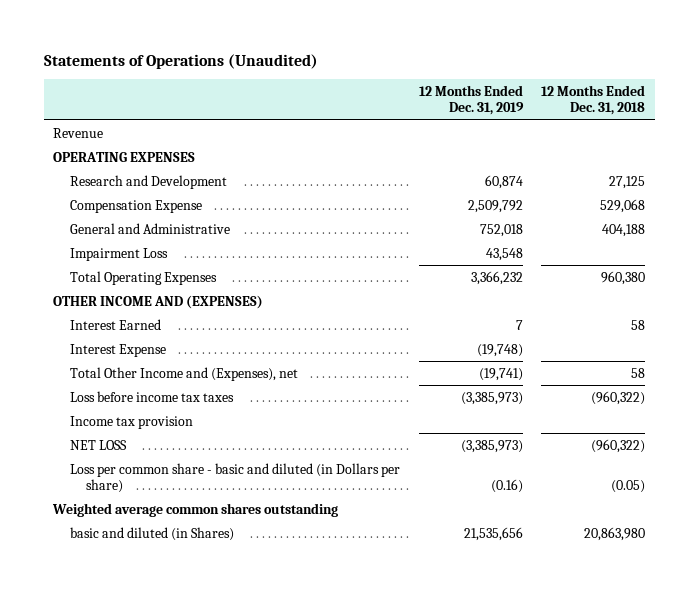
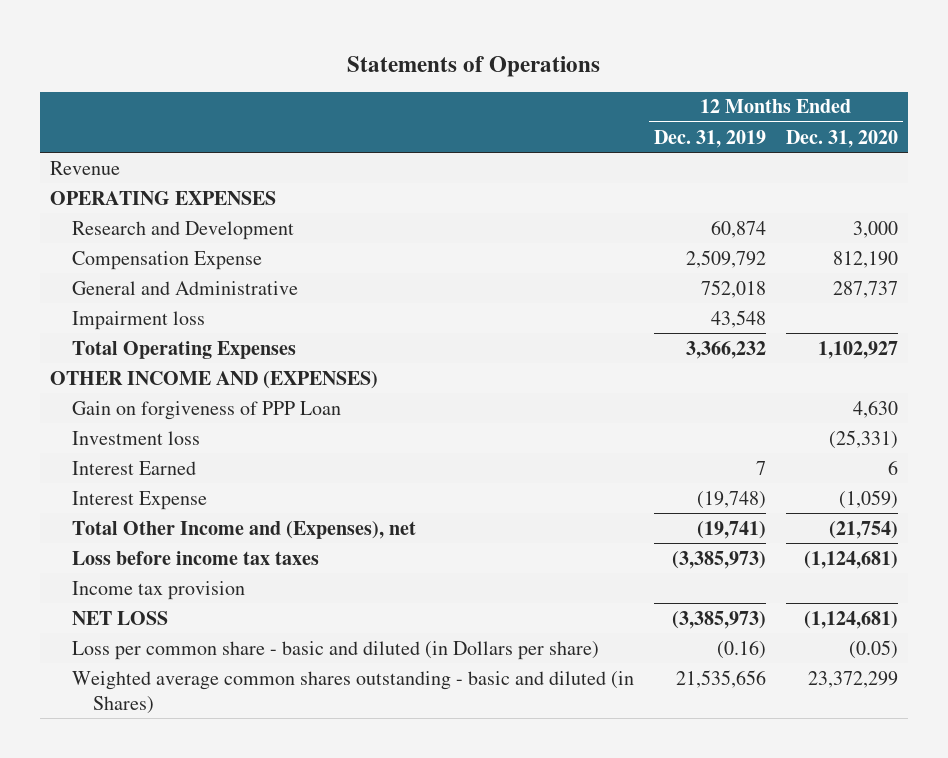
[44,53,319,69] Statements of Operations (Unaudited) -> [347,55,601,77] Statements of Operations
[541,85,646,116] 12 Months Ended Dec. 31, 2018 -> none
none -> [786,129,899,148] Dec. 31, 2020
[69,247,168,261] Impairment Loss -> [71,310,205,330] Impairment loss
none -> [71,400,341,420] Gain on forgiveness of PPP Loan
none -> [71,430,200,445] Investment loss
[52,502,339,517] Weighted average common shares outstanding -> none
[69,526,234,541] basic and diluted (in Shares) -> [71,670,634,714] Weighted average common shares outstanding - basic and diluted (in Shares)

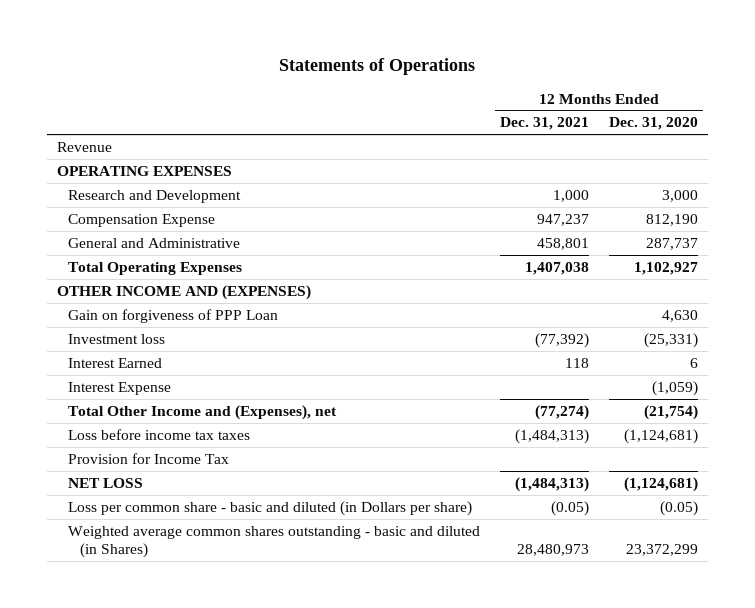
[653,129,766,148] Dec. 31, 2019 -> none
none -> [499,117,589,131] Dec. 31, 2021
[71,310,205,330] Impairment loss -> none
[71,580,245,600] Income tax provision -> [68,452,230,464] Provision for Income Tax

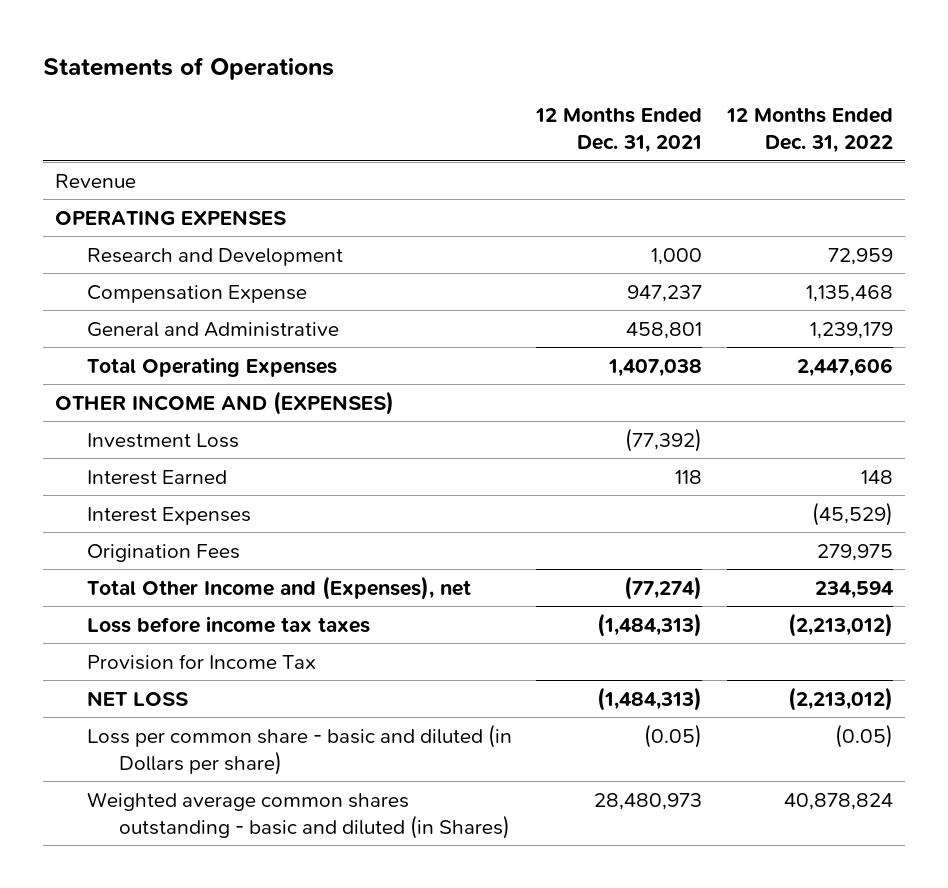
[608,117,698,131] Dec. 31, 2020 -> none
none -> [726,107,894,154] 12 Months Ended Dec. 31, 2022
[68,308,279,323] Gain on forgiveness of PPP Loan -> none
[68,333,166,344] Investment loss -> [86,432,239,448] Investment Loss
[68,381,172,395] Interest Expense -> [86,506,251,525] Interest Expenses
none -> [86,543,240,562] Origination Fees

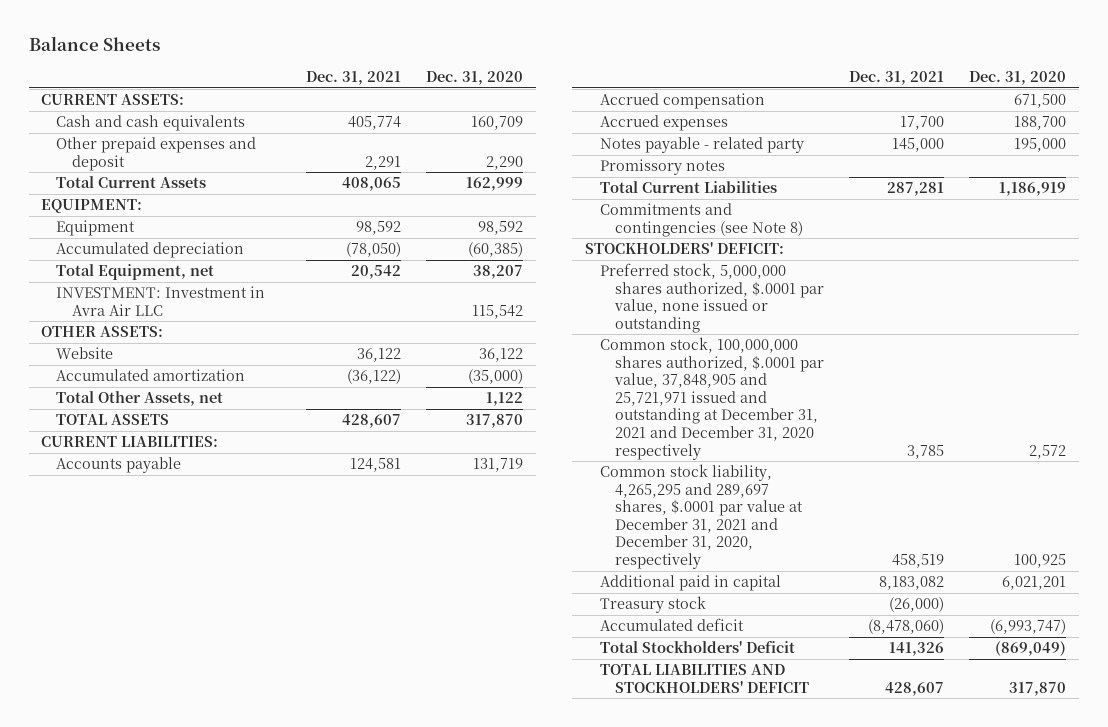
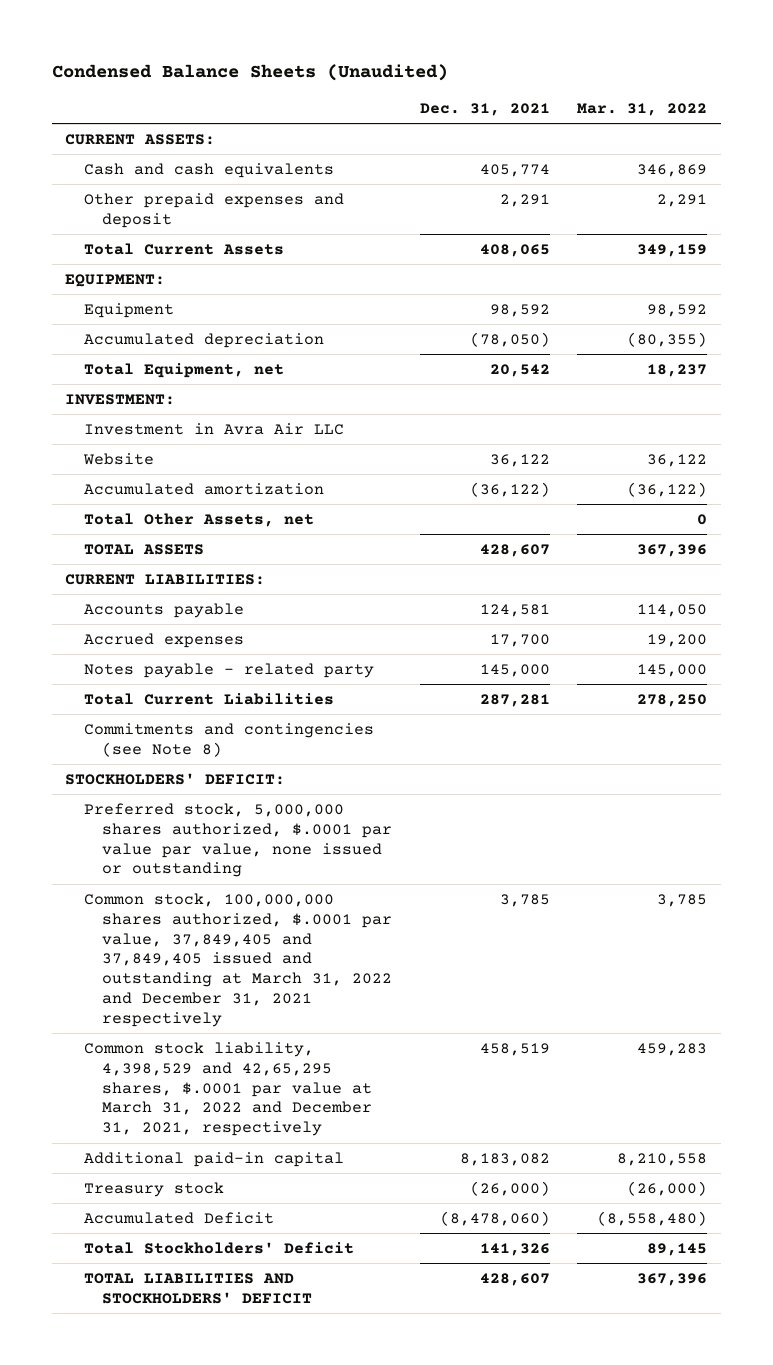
[28,36,160,52] Balance Sheets -> [51,63,448,81] Condensed Balance Sheets (Unaudited)
[425,71,523,86] Dec. 31, 2020 -> none
none -> [577,103,708,117] Mar. 31, 2022
[41,326,164,338] OTHER ASSETS: -> none
none -> [65,393,176,405] INVESTMENT:
[56,286,266,316] INVESTMENT: Investment in Avra Air LLC -> [83,422,344,435] Investment in Avra Air LLC
[599,93,765,110] Accrued compensation -> none
[599,159,725,176] Promissory notes -> none
[599,263,824,333] Preferred stock, 5,000,000 shares authorized, $.0001 par value, none issued or outstanding -> [83,802,392,878] Preferred stock, 5,000,000 shares authorized, $.0001 par value par value, none issued or outstanding
[599,337,824,460] Common stock, 100,000,000 shares authorized, $.0001 par value, 37,848,905 and 25,721,971 issued and outstanding at December 31, 2021 and December 31, 2020 respectively -> [83,892,392,1028] Common stock, 100,000,000 shares authorized, $.0001 par value, 37,849,405 and 37,849,405 issued and outstanding at March 31, 2022 and December 31, 2021 respectively
[599,464,803,570] Common stock liability, 4,265,295 and 289,697 shares, $.0001 par value at December 31, 2021 and December 31, 2020, respectively -> [83,1041,372,1137] Common stock liability, 4,398,529 and 42,65,295 shares, $.0001 par value at March 31, 2022 and December 31, 2021, respectively
[599,575,781,592] Additional paid in capital -> [83,1151,344,1167] Additional paid-in capital
[599,618,744,632] Accumulated deficit -> [83,1211,274,1224] Accumulated Deficit

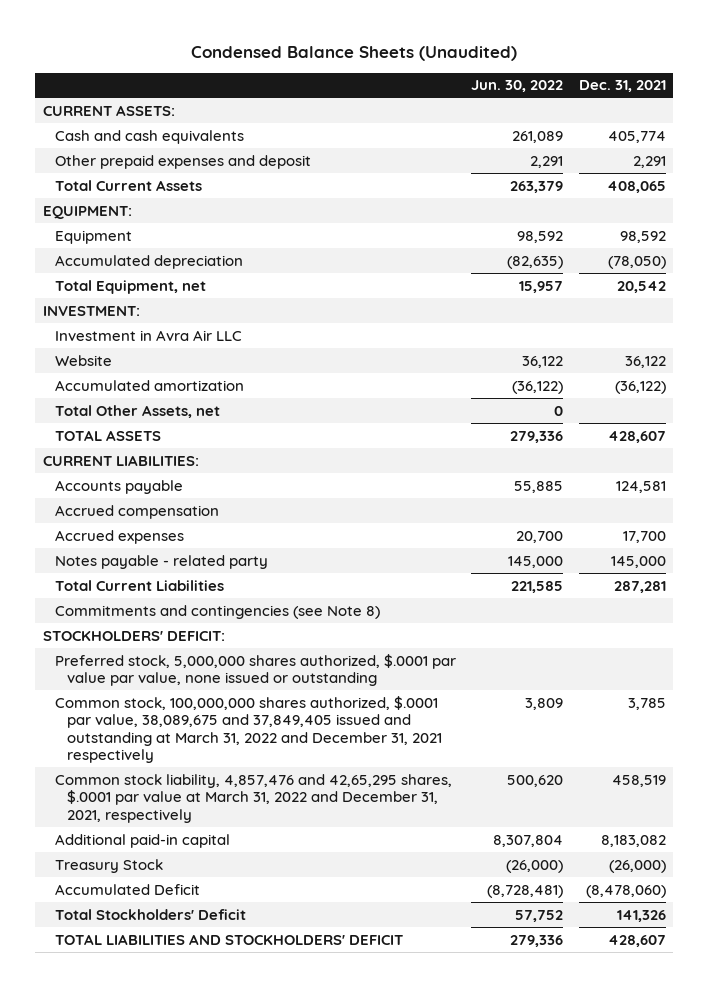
[577,103,708,117] Mar. 31, 2022 -> none
none -> [471,80,564,93] Jun. 30, 2022
none -> [54,504,219,519] Accrued compensation
[83,892,392,1028] Common stock, 100,000,000 shares authorized, $.0001 par value, 37,849,405 and 37,849,405 issued and outstanding at March 31, 2022 and December 31, 2021 respectively -> [54,695,443,764] Common stock, 100,000,000 shares authorized, $.0001 par value, 38,089,675 and 37,849,405 issued and outstanding at March 31, 2022 and December 31, 2021 respectively
[83,1041,372,1137] Common stock liability, 4,398,529 and 42,65,295 shares, $.0001 par value at March 31, 2022 and December 31, 2021, respectively -> [54,773,452,823] Common stock liability, 4,857,476 and 42,65,295 shares, $.0001 par value at March 31, 2022 and December 31, 2021, respectively
[83,1181,224,1197] Treasury stock -> [54,858,163,873] Treasury Stock

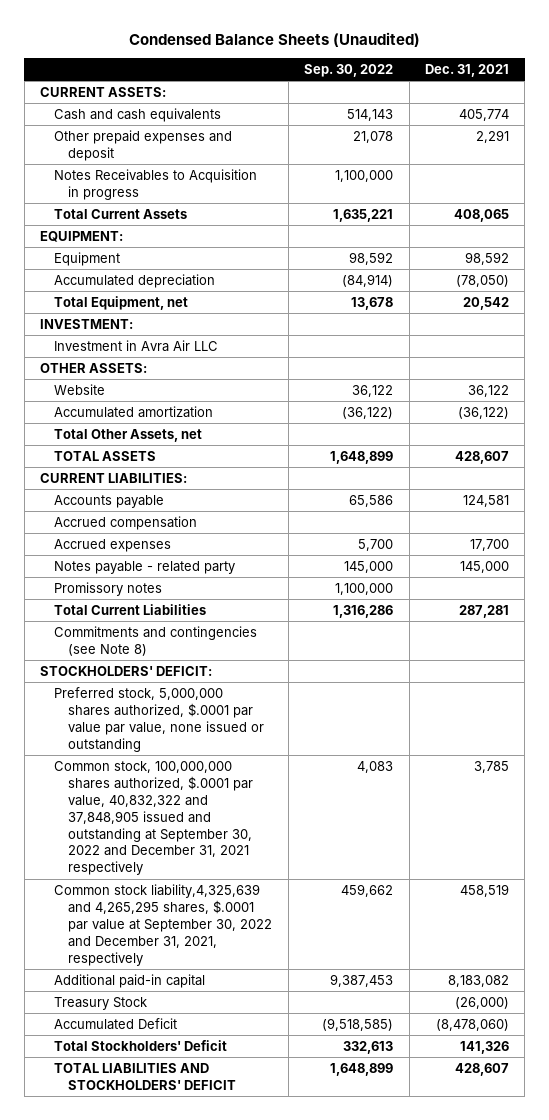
[471,80,564,93] Jun. 30, 2022 -> none
none -> [304,63,394,77] Sep. 30, 2022
none -> [54,168,258,200] Notes Receivables to Acquisition in progress
none -> [40,362,148,373] OTHER ASSETS:
none -> [54,581,163,596] Promissory notes
[54,695,443,764] Common stock, 100,000,000 shares authorized, $.0001 par value, 38,089,675 and 37,849,405 issued and outstanding at March 31, 2022 and December 31, 2021 respectively -> [54,760,254,876] Common stock, 100,000,000 shares authorized, $.0001 par value, 40,832,322 and 37,848,905 issued and outstanding at September 30, 2022 and December 31, 2021 respectively
[54,773,452,823] Common stock liability, 4,857,476 and 42,65,295 shares, $.0001 par value at March 31, 2022 and December 31, 2021, respectively -> [54,883,273,966] Common stock liability,4,325,639 and 4,265,295 shares, $.0001 par value at September 30, 2022 and December 31, 2021, respectively

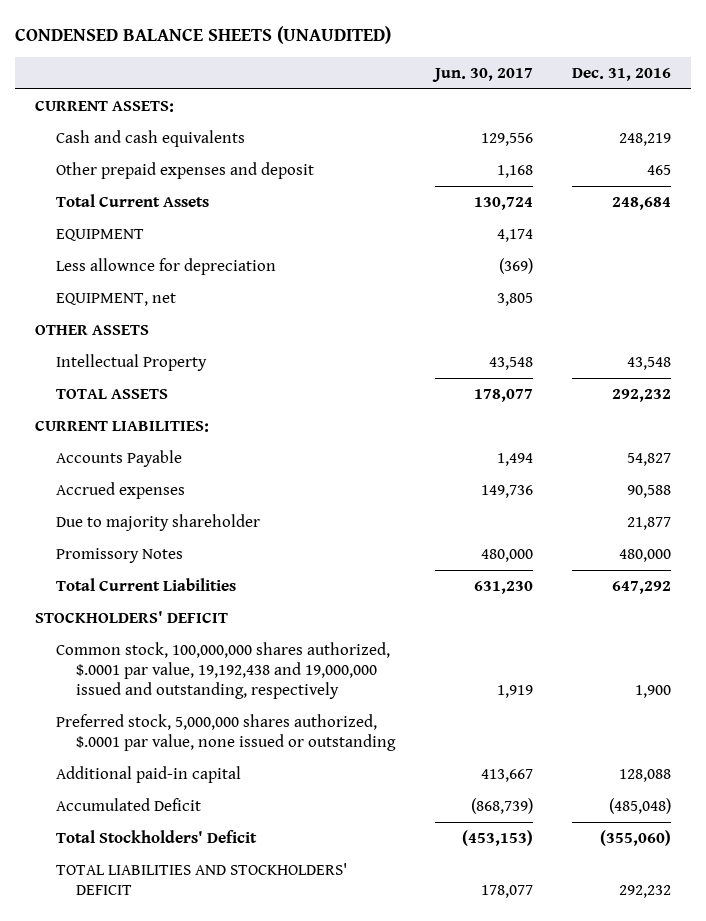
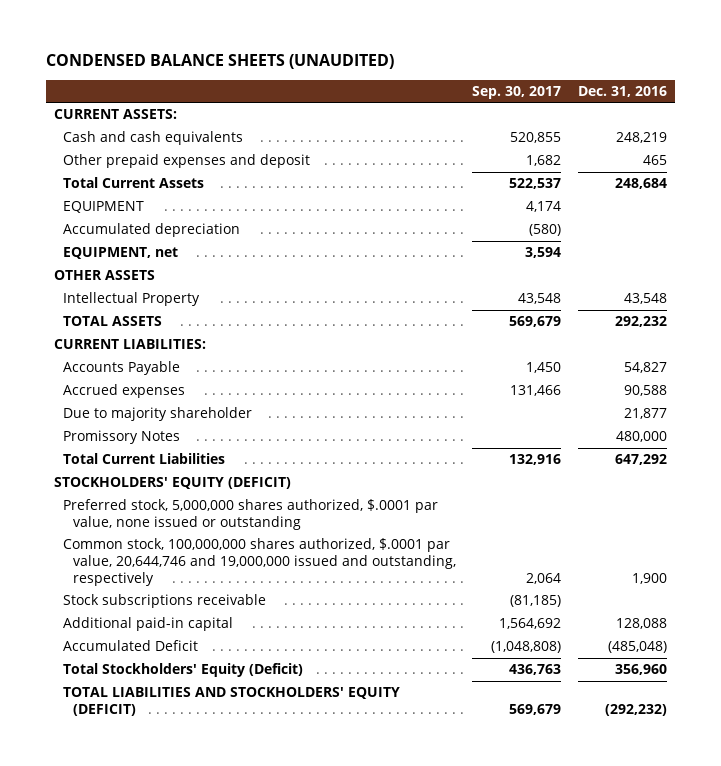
[431,67,533,82] Jun. 30, 2017 -> none
none -> [472,85,562,99] Sep. 30, 2017
[55,257,276,275] Less allownce for depreciation -> [63,223,241,238] Accumulated depreciation
[55,641,390,699] Common stock, 100,000,000 shares authorized, $.0001 par value, 19,192,438 and 19,000,000 issued and outstanding, respectively -> none
[34,610,228,623] STOCKHOLDERS' DEFICIT -> [53,477,291,490] STOCKHOLDERS' EQUITY (DEFICIT)
none -> [63,538,456,586] Common stock, 100,000,000 shares authorized, $.0001 par value, 20,644,746 and 19,000,000 issued and outstanding, respectively
none -> [63,594,267,609] Stock subscriptions receivable
[55,829,257,843] Total Stockholders' Deficit -> [63,663,304,678] Total Stockholders' Equity (Deficit)
[600,829,672,846] (355,060) -> [614,664,667,676] 356,960
[55,862,347,895] TOTAL LIABILITIES AND STOCKHOLDERS' DEFICIT -> [63,687,401,716] TOTAL LIABILITIES AND STOCKHOLDERS' EQUITY (DEFICIT)
[619,884,672,898] 292,232 -> [604,703,667,716] (292,232)

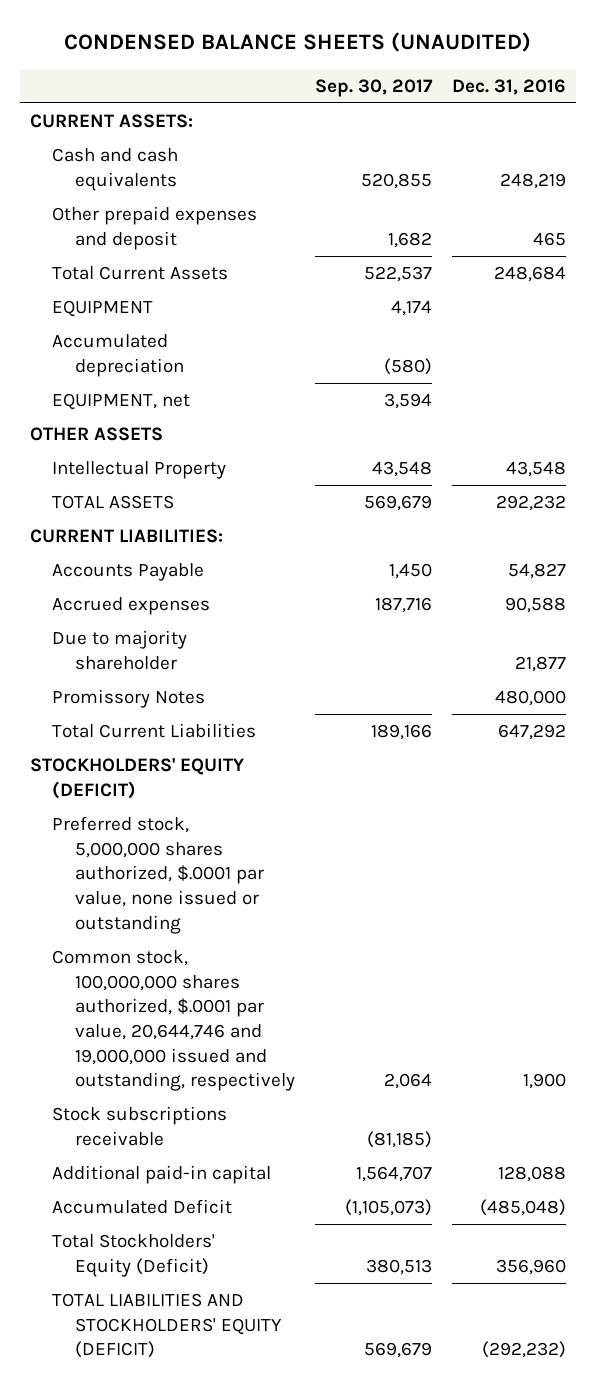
[510,385,562,397] 131,466 -> [374,597,432,614] 187,716
[509,454,562,466] 132,916 -> [370,724,432,741] 189,166
[499,618,562,630] 1,564,692 -> [355,1166,432,1183] 1,564,707
[491,641,562,654] (1,048,808) -> [344,1199,432,1217] (1,105,073)
[509,664,562,676] 436,763 -> [365,1258,432,1275] 380,513

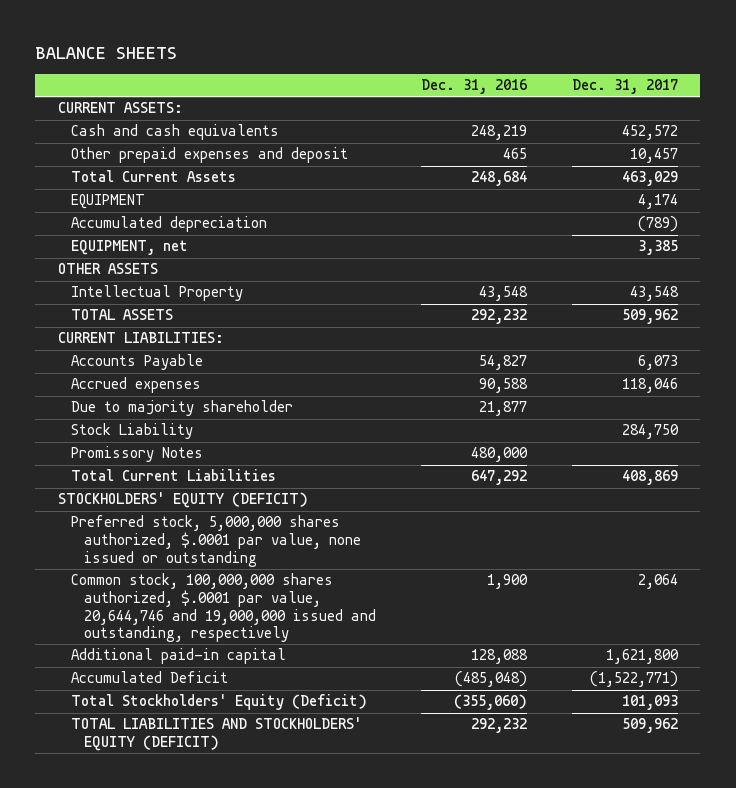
[63,32,531,53] CONDENSED BALANCE SHEETS (UNAUDITED) -> [35,46,178,59] BALANCE SHEETS
[314,78,433,97] Sep. 30, 2017 -> none
none -> [571,79,678,95] Dec. 31, 2017
none -> [71,423,194,440] Stock Liability
[52,1106,228,1146] Stock subscriptions receivable -> none
[495,1258,566,1275] 356,960 -> [454,694,528,711] (355,060)
[481,1341,566,1359] (292,232) -> [471,718,528,734] 292,232

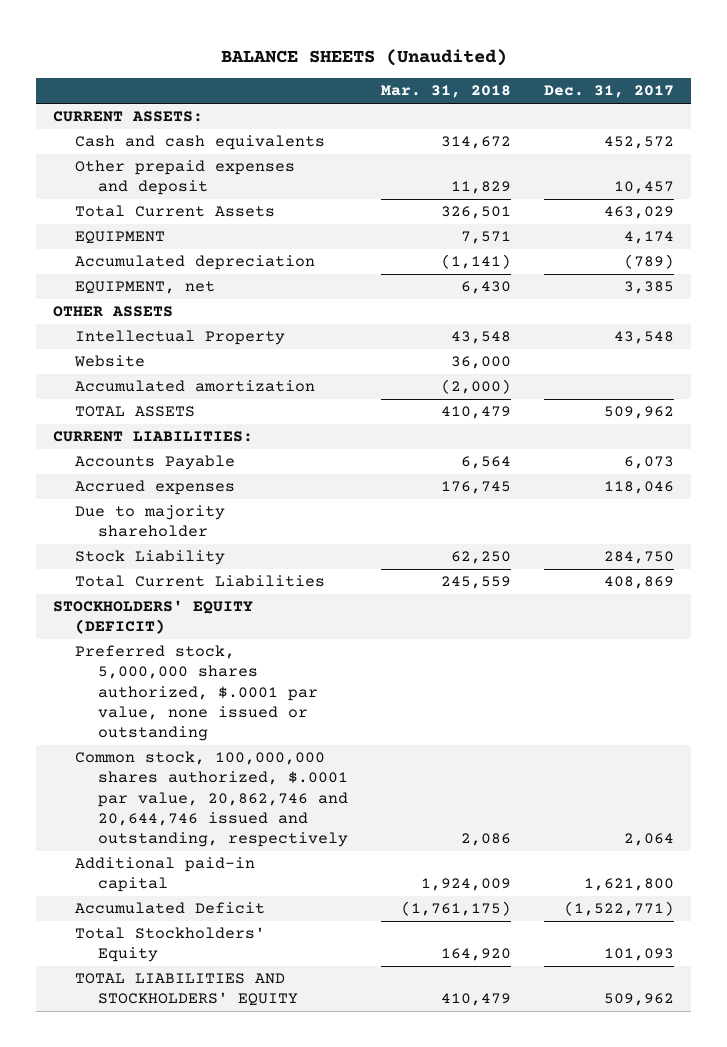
[35,46,178,59] BALANCE SHEETS -> [220,48,507,66] BALANCE SHEETS (Unaudited)
[421,79,528,95] Dec. 31, 2016 -> none
none -> [381,85,512,99] Mar. 31, 2018
none -> [74,355,146,368] Website
none -> [75,380,316,393] Accumulated amortization
[71,446,204,463] Promissory Notes -> none
[71,573,377,643] Common stock, 100,000,000 shares authorized, $.0001 par value, 20,644,746 and 19,000,000 issued and outstanding, respectively -> [75,751,348,848] Common stock, 100,000,000 shares authorized, $.0001 par value, 20,862,746 and 20,644,746 issued and outstanding, respectively
[71,694,368,711] Total Stockholders' Equity (Deficit) -> [75,927,266,963] Total Stockholders' Equity
[71,717,363,752] TOTAL LIABILITIES AND STOCKHOLDERS' EQUITY (DEFICIT) -> [75,973,298,1007] TOTAL LIABILITIES AND STOCKHOLDERS' EQUITY

